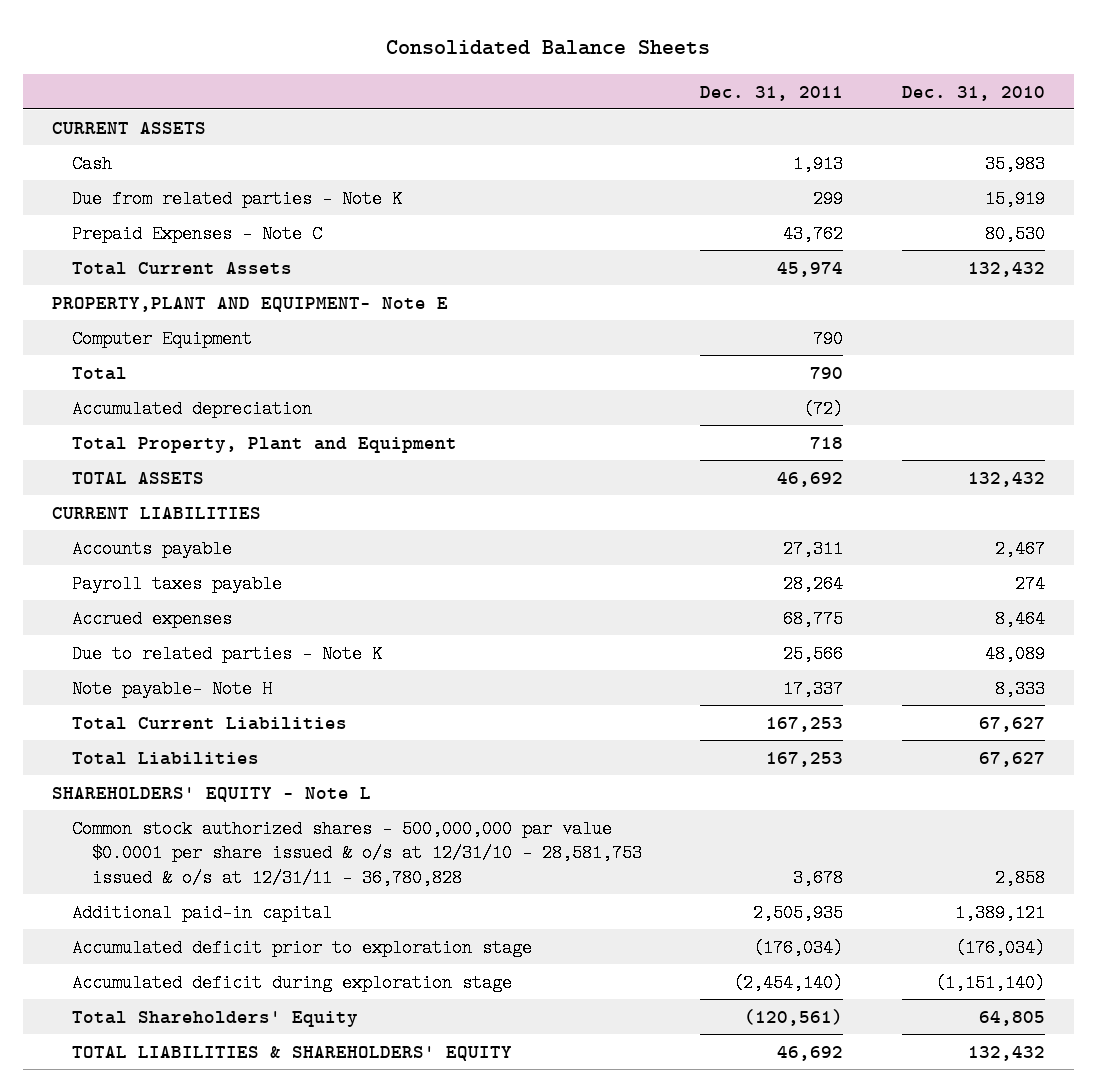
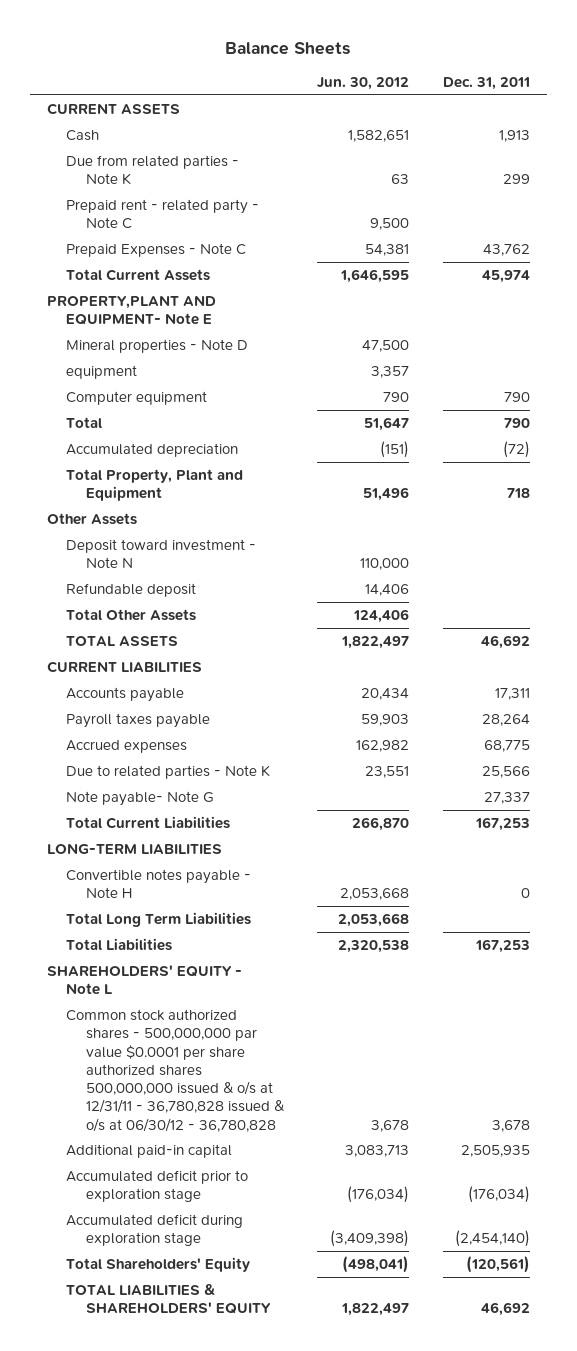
[386,39,711,55] Consolidated Balance Sheets -> [225,41,351,55] Balance Sheets
[901,85,1045,101] Dec. 31, 2010 -> none
none -> [317,76,410,90] Jun. 30, 2012
none -> [66,199,260,230] Prepaid rent - related party - Note C
none -> [66,339,249,354] Mineral properties - Note D
none -> [66,365,138,380] equipment
[71,329,252,348] Computer Equipment -> [66,391,208,406] Computer equipment
none -> [46,513,137,526] Other Assets
none -> [66,539,257,569] Deposit toward investment - Note N
none -> [66,583,197,598] Refundable deposit
none -> [66,609,197,622] Total Other Assets
[783,539,844,558] 27,311 -> [494,688,530,701] 17,311
[71,679,272,698] Note payable- Note H -> [66,791,215,807] Note payable- Note G
[783,679,844,698] 17,337 -> [483,792,530,805] 27,337
none -> [46,844,222,855] LONG-TERM LIABILITIES
none -> [66,869,252,899] Convertible notes payable - Note H
none -> [66,912,252,928] Total Long Term Liabilities
[71,819,642,887] Common stock authorized shares - 500,000,000 par value $0.0001 per share issued & o/s at 12/31/10 - 28,581,753 issued & o/s at 12/31/11 - 36,780,828 -> [66,1009,284,1132] Common stock authorized shares - 500,000,000 par value $0.0001 per share authorized shares 500,000,000 issued & o/s at 12/31/11 - 36,780,828 issued & o/s at 06/30/12 - 36,780,828

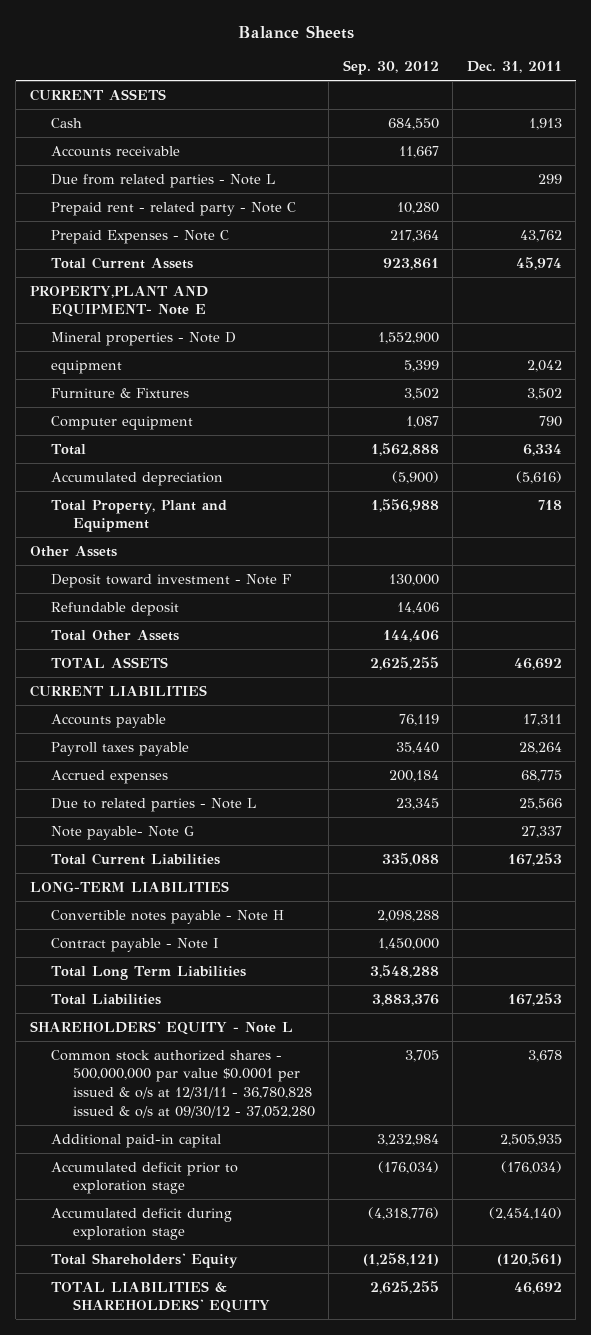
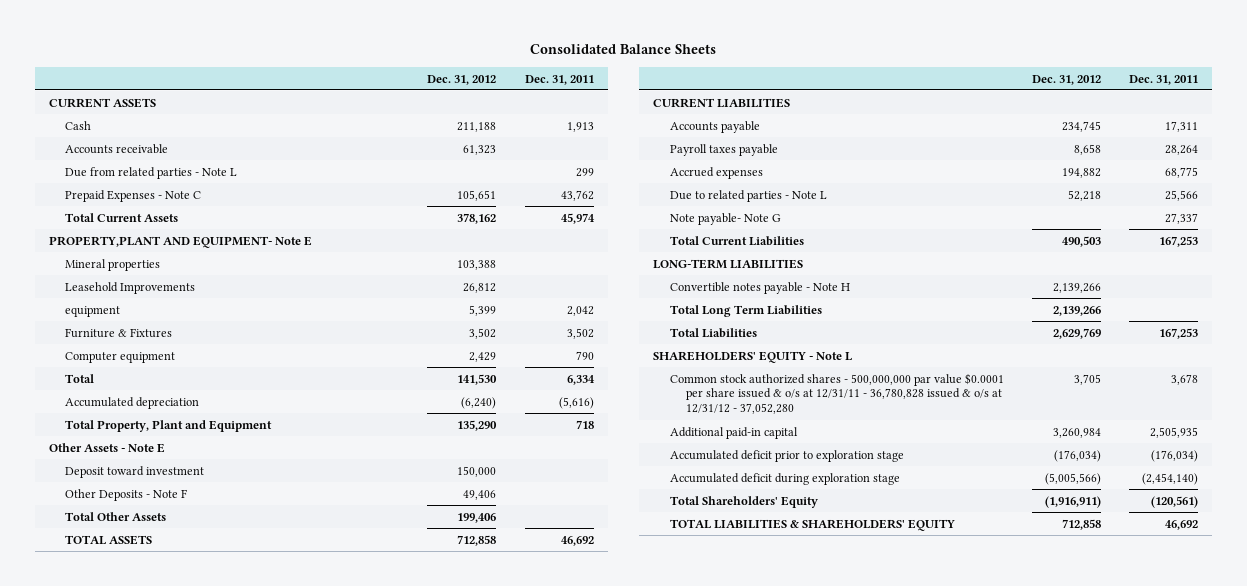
[237,25,354,40] Balance Sheets -> [530,44,717,55] Consolidated Balance Sheets
[342,60,439,76] Sep. 30, 2012 -> none
none -> [427,74,497,85] Dec. 31, 2012
[51,201,297,216] Prepaid rent - related party - Note C -> none
[51,331,237,346] Mineral properties - Note D -> [65,258,161,271] Mineral properties
none -> [65,281,196,294] Leasehold Improvements
[51,601,180,616] Refundable deposit -> none
[29,545,117,557] Other Assets -> [48,442,165,453] Other Assets - Note E
[51,573,292,588] Deposit toward investment - Note F -> [65,465,205,478] Deposit toward investment
none -> [65,488,188,501] Other Deposits - Note F
[51,937,220,952] Contract payable - Note I -> none
[51,1049,315,1118] Common stock authorized shares - 500,000,000 par value $0.0001 per issued & o/s at 12/31/11 - 36,780,828 issued & o/s at 09/30/12 - 37,052,280 -> [669,372,1004,415] Common stock authorized shares - 500,000,000 par value $0.0001 per share issued & o/s at 12/31/11 - 36,780,828 issued & o/s at 12/31/12 - 37,052,280

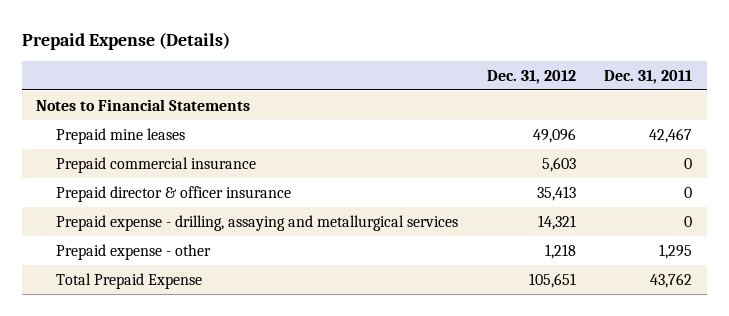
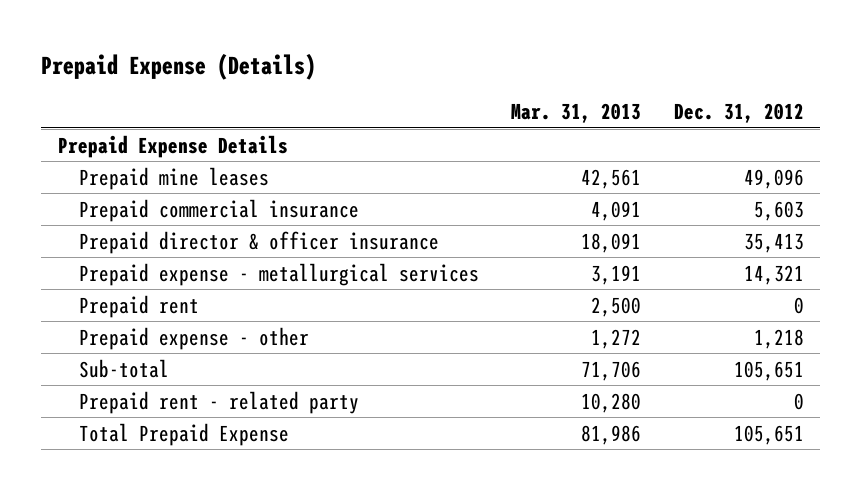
[604,69,693,84] Dec. 31, 2011 -> none
none -> [511,103,642,124] Mar. 31, 2013
[36,98,251,111] Notes to Financial Statements -> none
none -> [57,134,288,158] Prepaid Expense Details
[55,214,458,231] Prepaid expense - drilling, assaying and metallurgical services -> [78,262,479,286] Prepaid expense - metallurgical services
none -> [78,294,199,318] Prepaid rent
none -> [78,358,169,378] Sub-total
none -> [78,390,359,414] Prepaid rent - related party

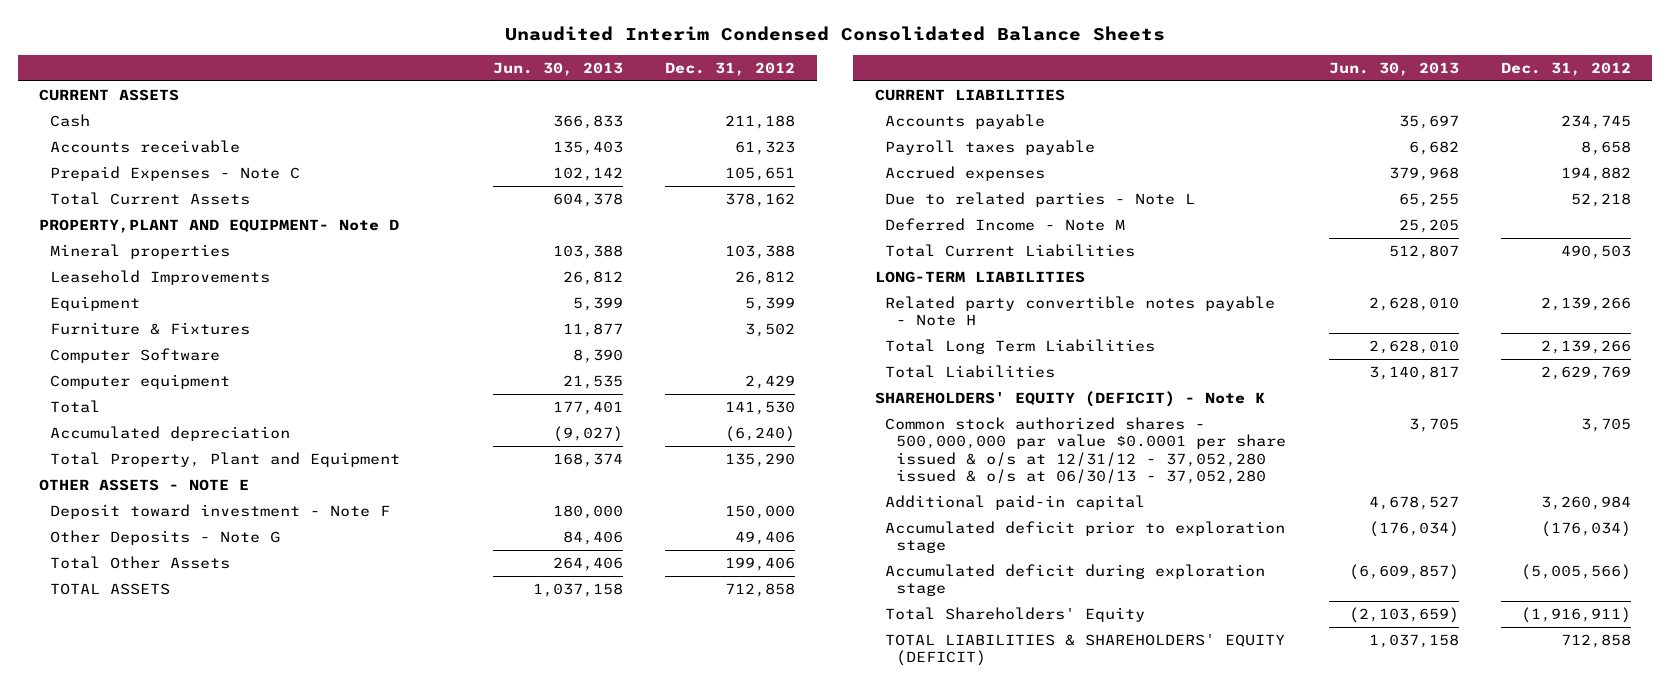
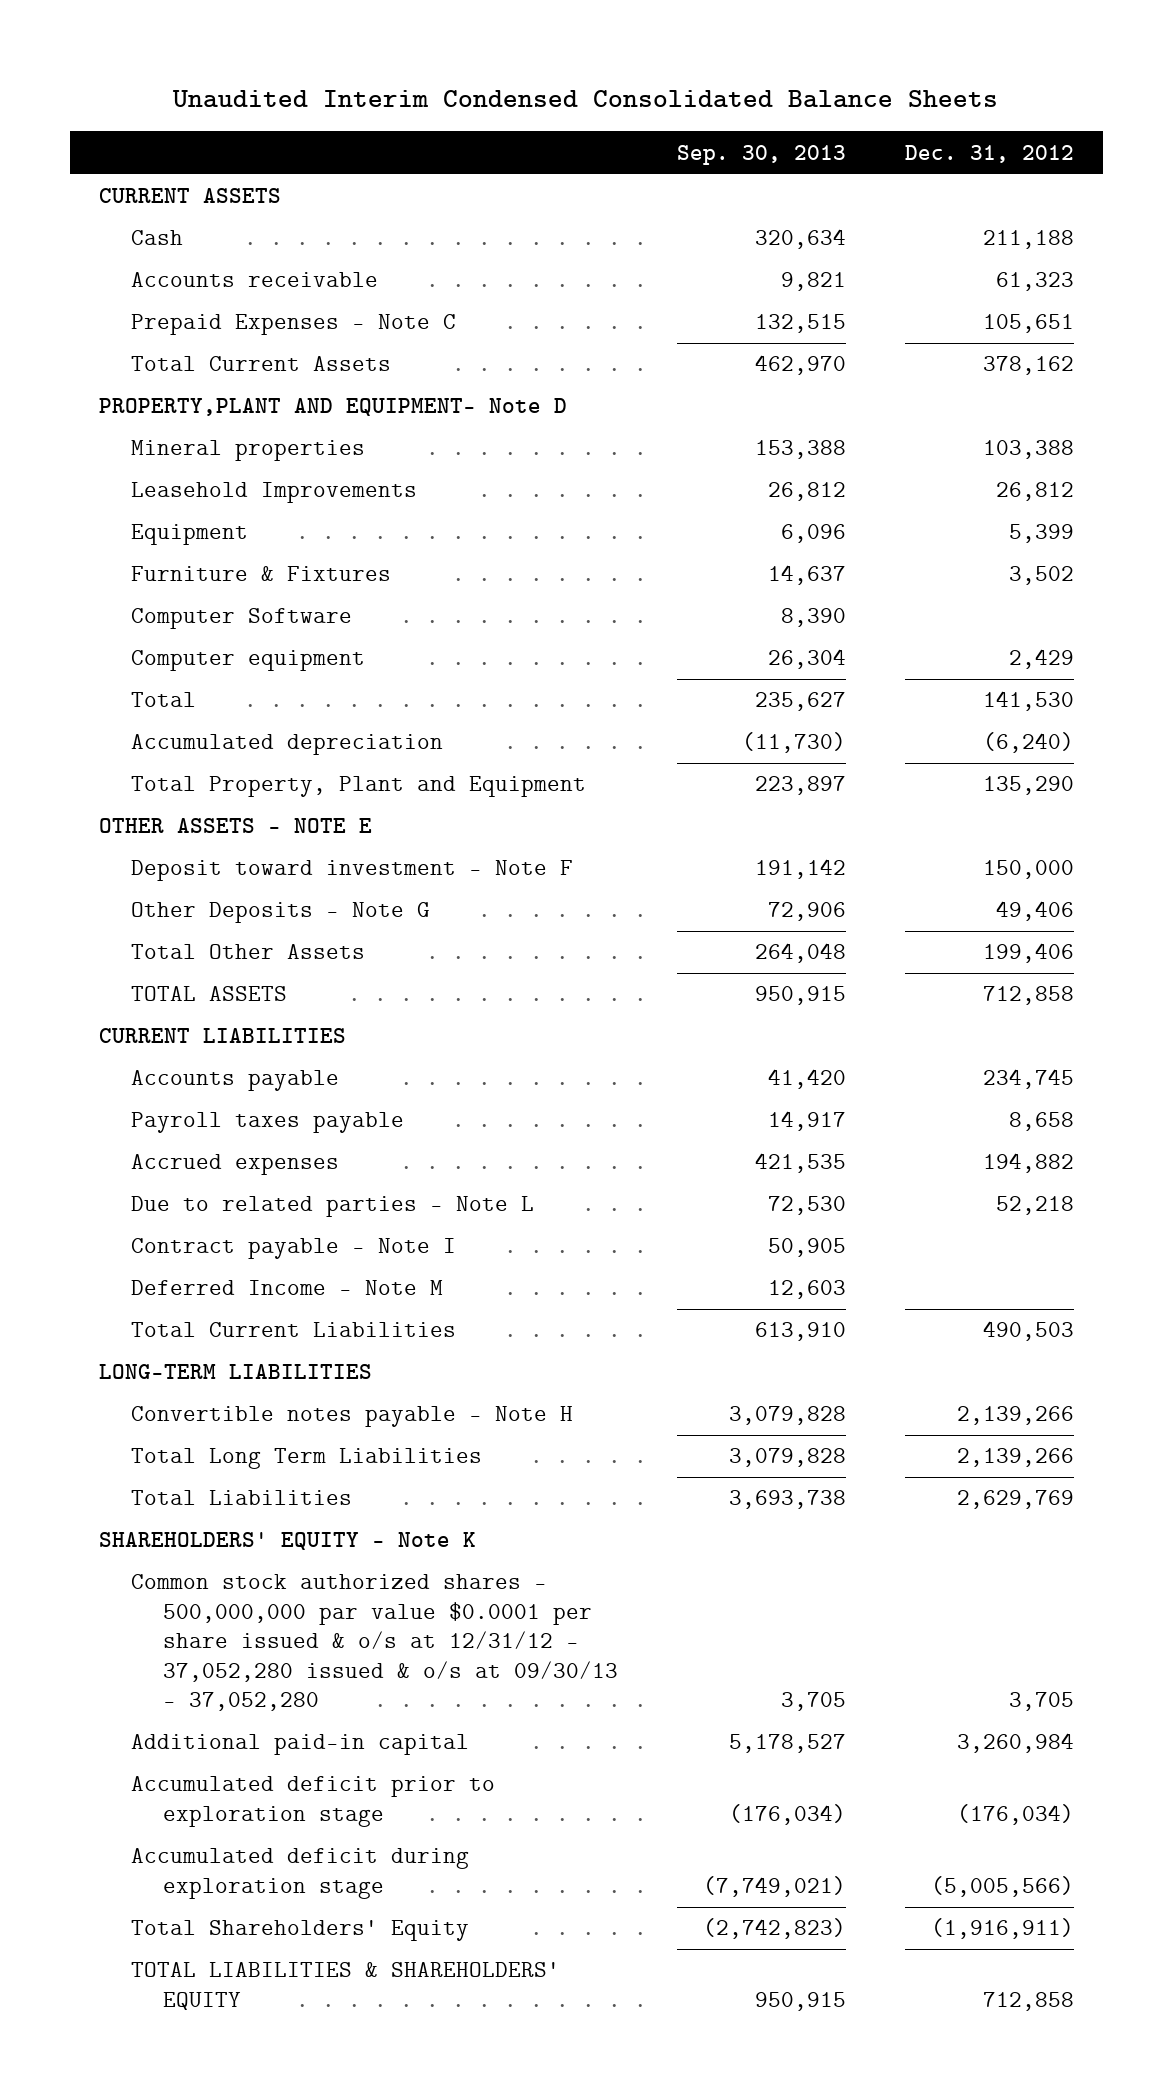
[492,62,623,77] Jun. 30, 2013 -> none
none -> [676,144,846,165] Sep. 30, 2013
none -> [130,1238,456,1260] Contract payable - Note I
[885,296,1276,327] Related party convertible notes payable - Note H -> [130,1406,573,1428] Convertible notes payable - Note H
[874,391,1265,408] SHAREHOLDERS' EQUITY (DEFICIT) - Note K -> [98,1532,476,1551] SHAREHOLDERS' EQUITY - Note K
[885,417,1287,485] Common stock authorized shares - 500,000,000 par value $0.0001 per share issued & o/s at 12/31/12 - 37,052,280 issued & o/s at 06/30/13 - 37,052,280 -> [130,1574,619,1712] Common stock authorized shares - 500,000,000 par value $0.0001 per share issued & o/s at 12/31/12 - 37,052,280 issued & o/s at 09/30/13 - 37,052,280
[885,634,1286,667] TOTAL LIABILITIES & SHAREHOLDERS' EQUITY (DEFICIT) -> [130,1962,560,2011] TOTAL LIABILITIES & SHAREHOLDERS' EQUITY

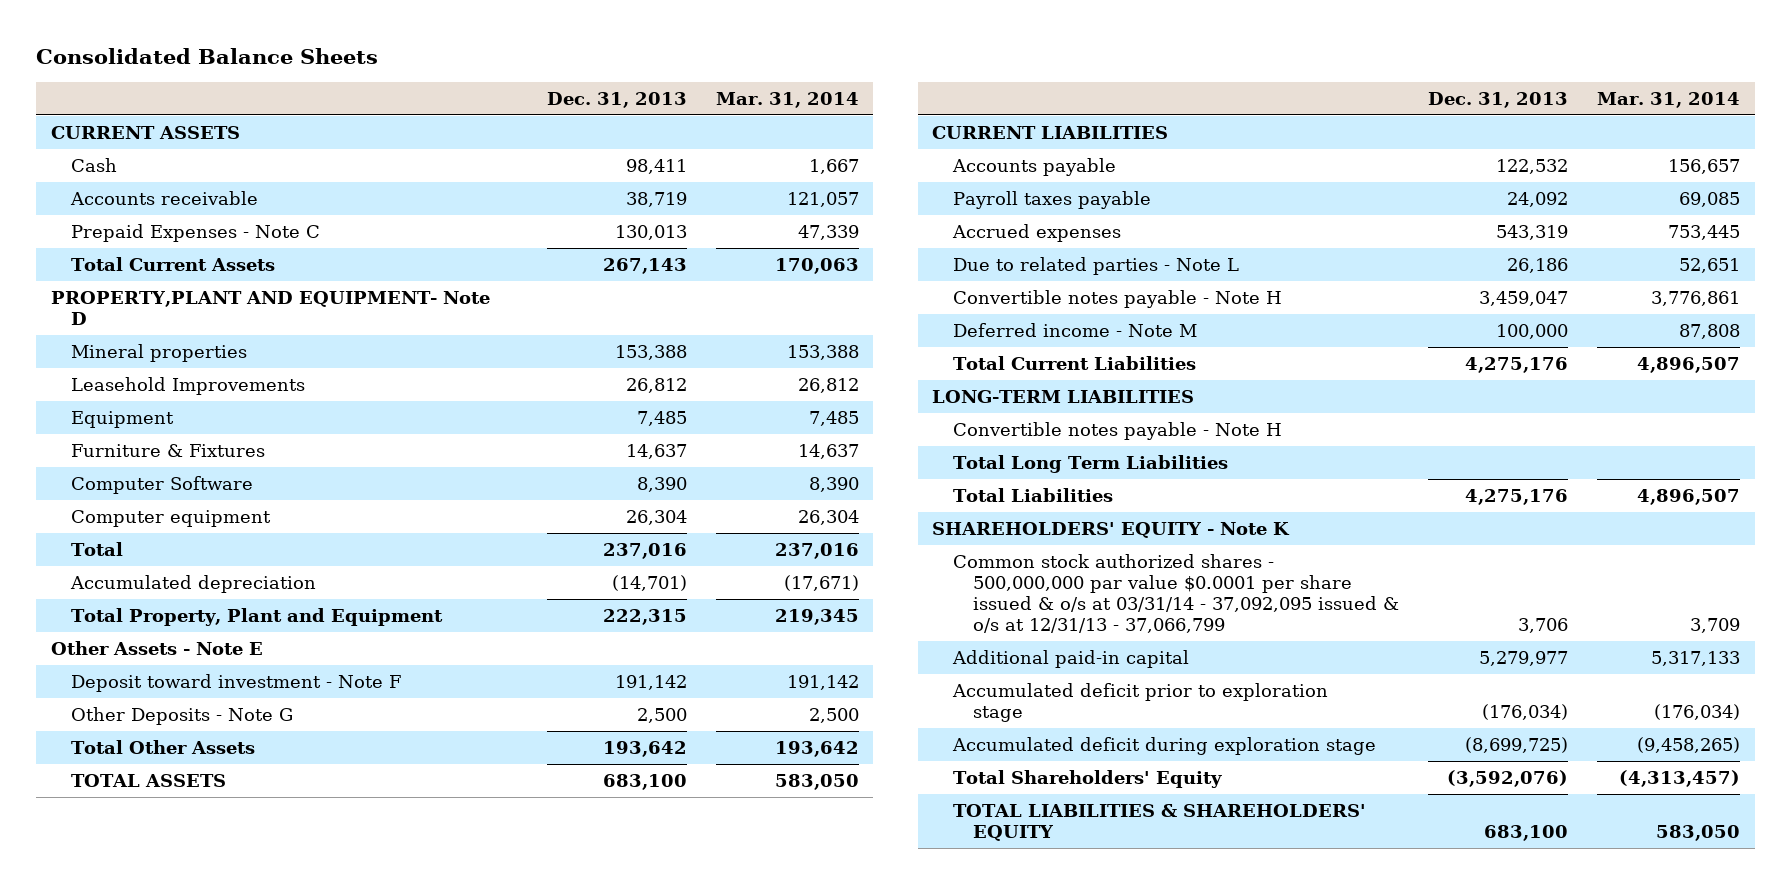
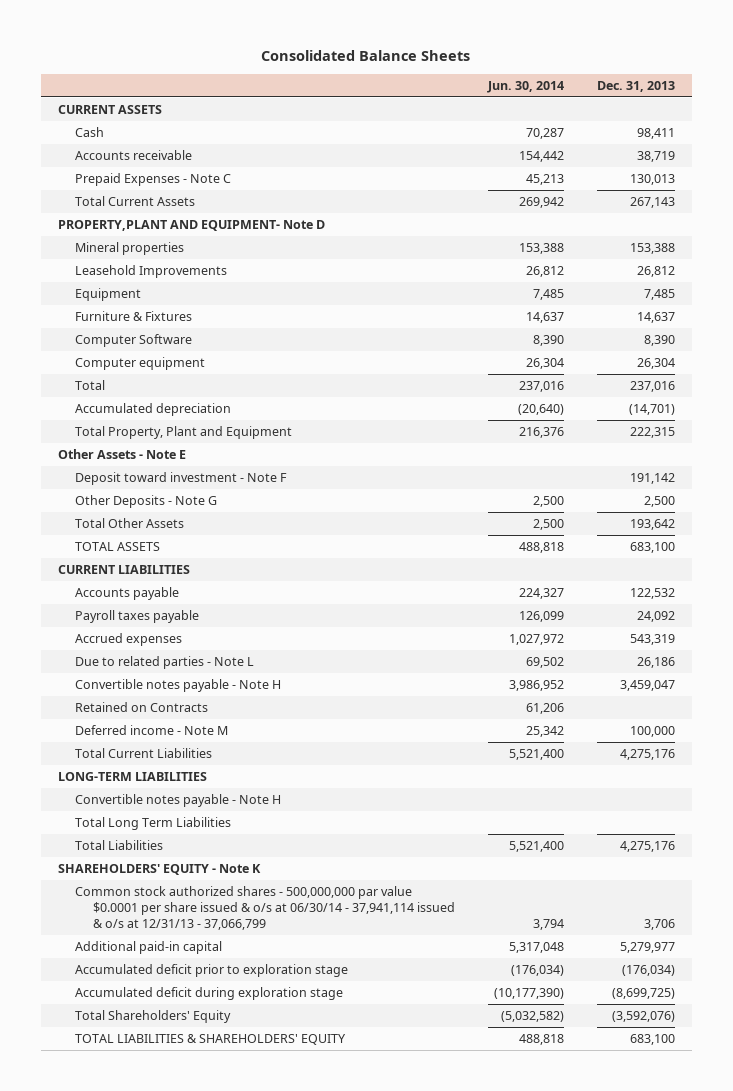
[715,91,859,108] Mar. 31, 2014 -> none
none -> [487,80,565,93] Jun. 30, 2014
none -> [75,702,209,713] Retained on Contracts
[952,554,1400,633] Common stock authorized shares - 500,000,000 par value $0.0001 per share issued & o/s at 03/31/14 - 37,092,095 issued & o/s at 12/31/13 - 37,066,799 -> [75,886,456,930] Common stock authorized shares - 500,000,000 par value $0.0001 per share issued & o/s at 06/30/14 - 37,941,114 issued & o/s at 12/31/13 - 37,066,799

